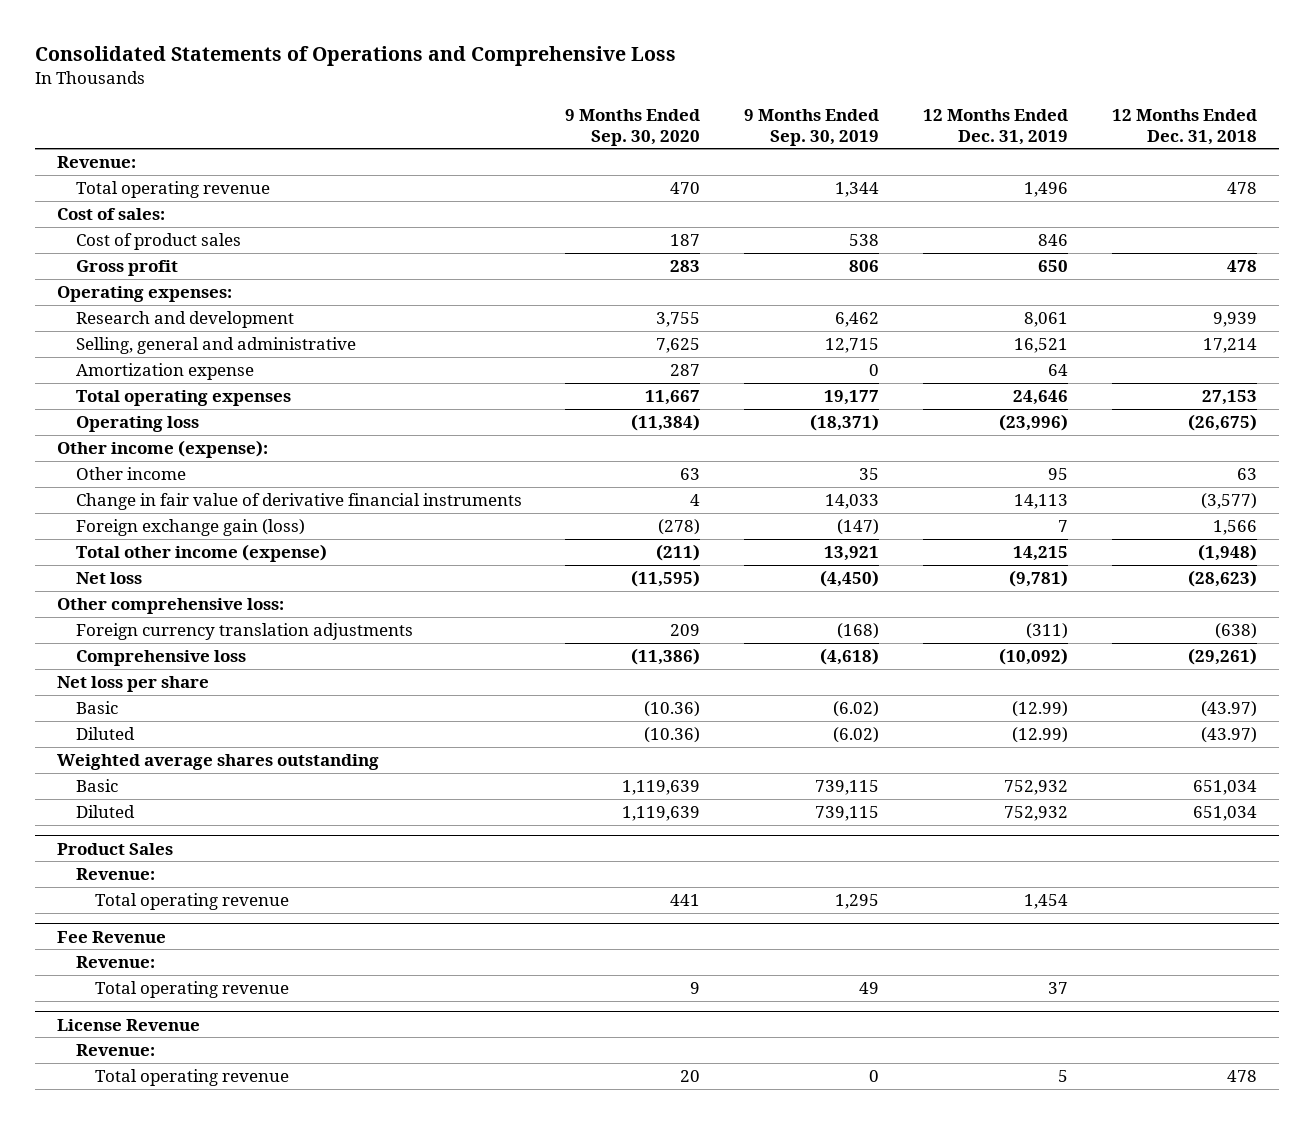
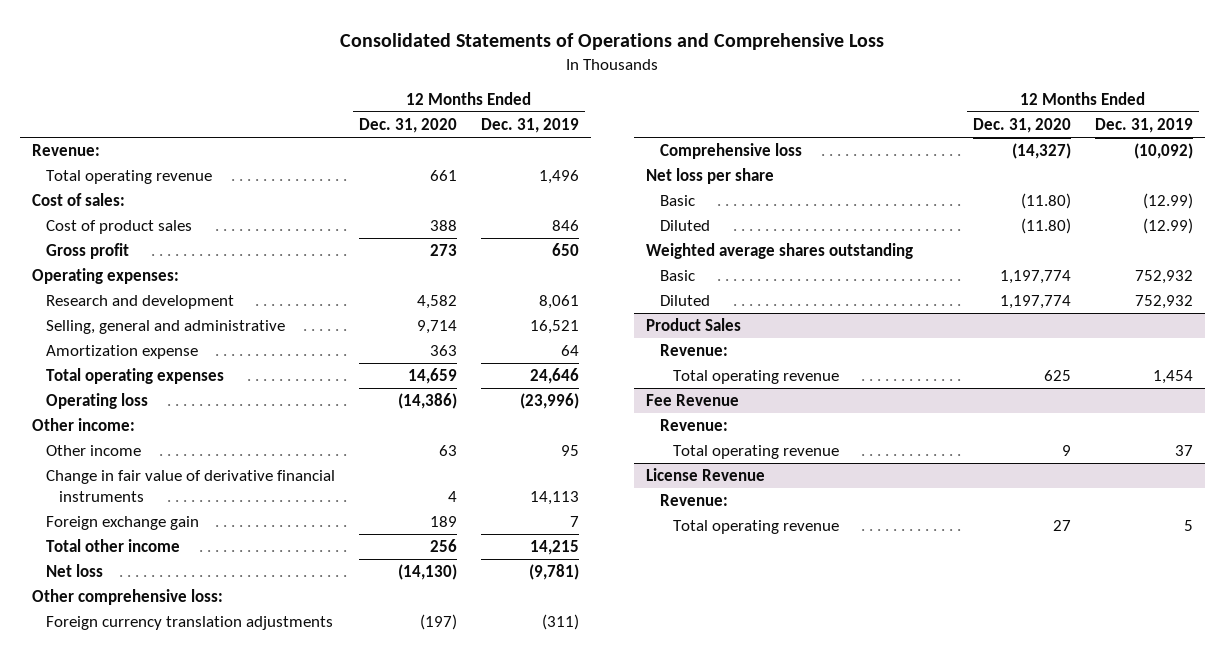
[565,108,701,146] 9 Months Ended Sep. 30, 2020 -> none
[744,108,880,146] 9 Months Ended Sep. 30, 2019 -> none
[1111,108,1257,145] 12 Months Ended Dec. 31, 2018 -> none
none -> [358,118,457,134] Dec. 31, 2020
[56,440,268,459] Other income (expense): -> [32,418,136,432] Other income:
[75,519,305,537] Foreign exchange gain (loss) -> [45,516,199,531] Foreign exchange gain
[75,544,327,563] Total other income (expense) -> [45,539,180,553] Total other income

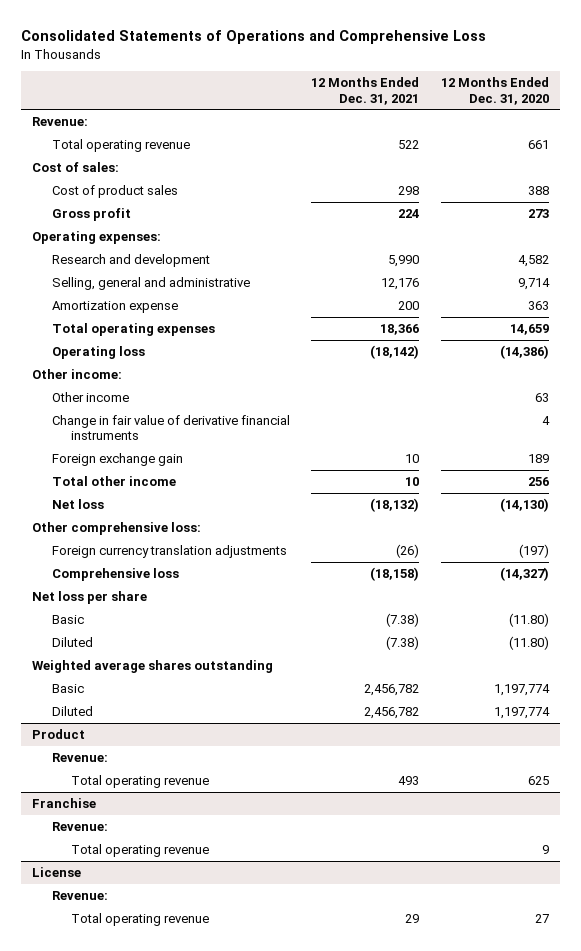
[480,118,579,134] Dec. 31, 2019 -> none
none -> [311,77,420,105] 12 Months Ended Dec. 31, 2021
[646,318,742,332] Product Sales -> [32,728,86,739] Product
[646,394,740,407] Fee Revenue -> [32,797,97,808] Franchise
[646,468,766,482] License Revenue -> [32,866,82,877] License

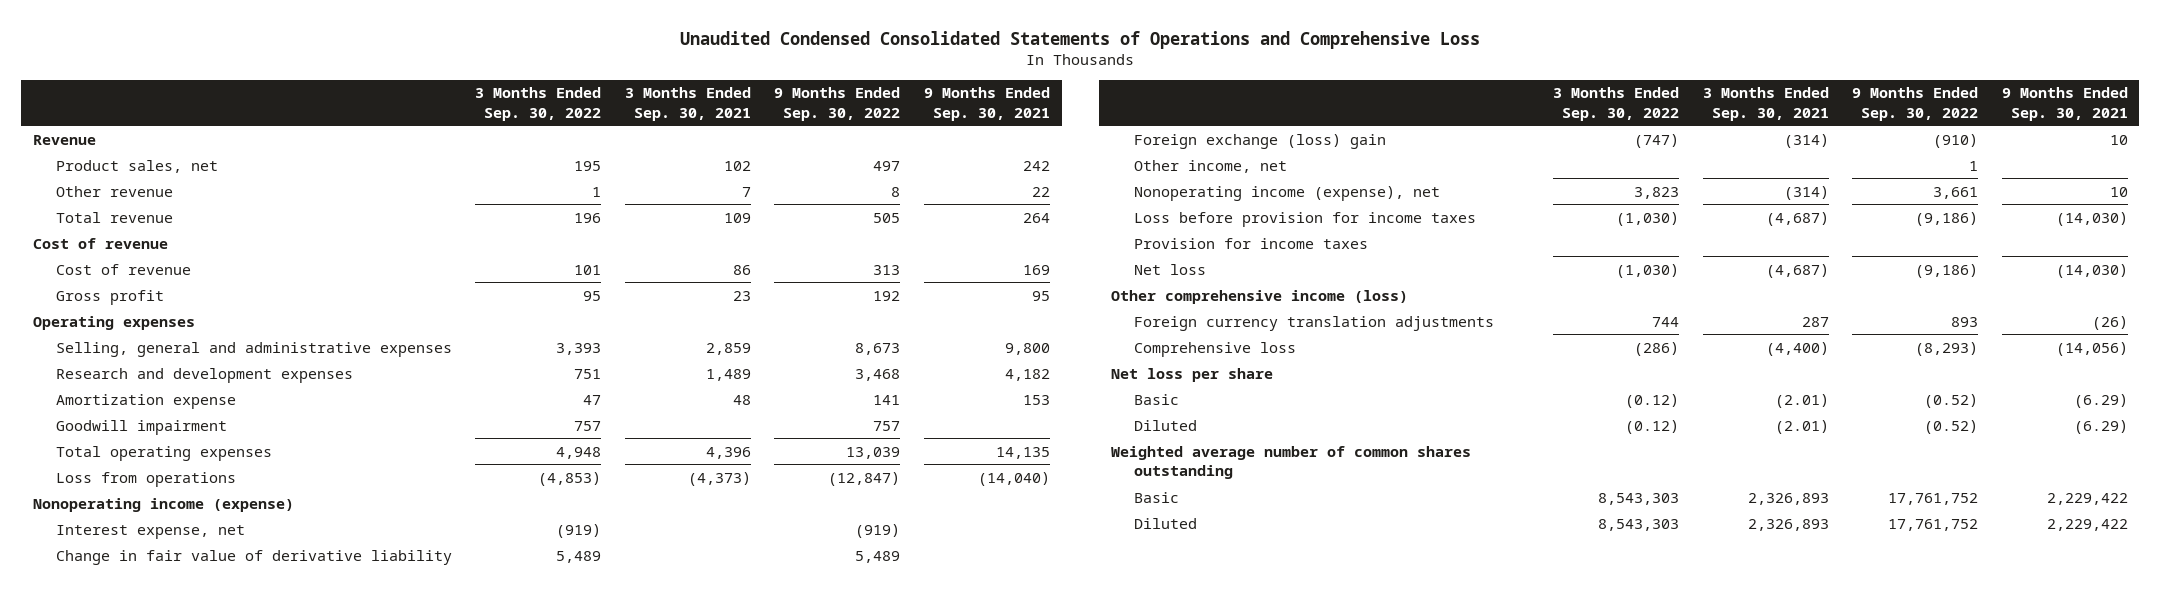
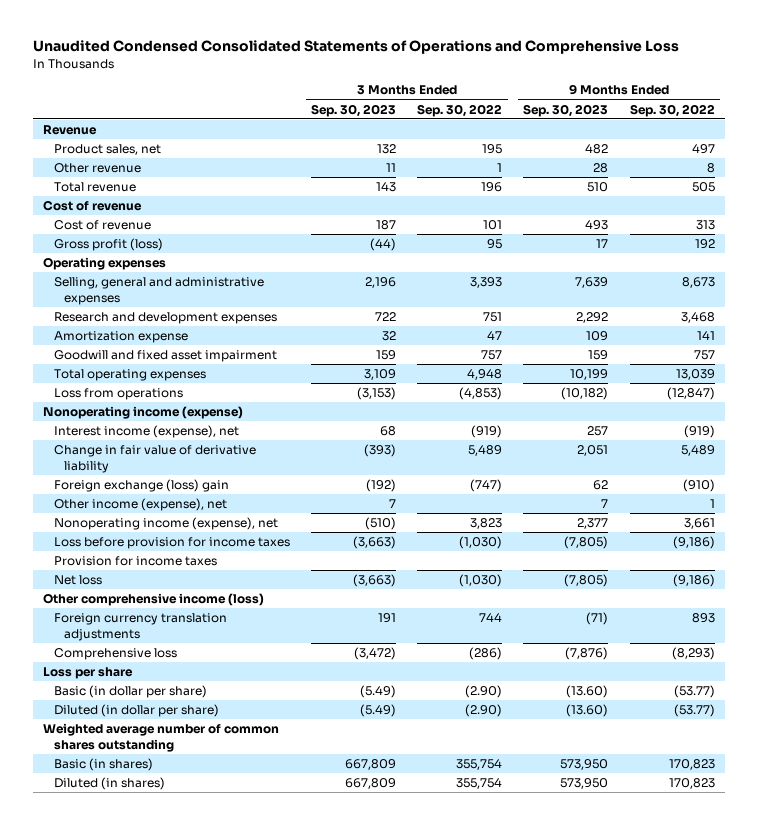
[624,87,751,121] 3 Months Ended Sep. 30, 2021 -> none
[923,87,1050,121] 9 Months Ended Sep. 30, 2021 -> none
none -> [311,103,397,117] Sep. 30, 2023
none -> [523,103,609,117] Sep. 30, 2023
[55,289,164,305] Gross profit -> [53,238,163,252] Gross profit (loss)
[55,419,227,435] Goodwill impairment -> [53,350,277,363] Goodwill and fixed asset impairment
[55,524,245,539] Interest expense, net -> [53,425,239,439] Interest income (expense), net
[1133,159,1287,173] Other income, net -> [53,498,227,512] Other income (expense), net
[1110,367,1273,382] Net loss per share -> [43,667,134,680] Loss per share
[1133,393,1179,405] Basic -> [53,685,207,699] Basic (in dollar per share)
[1625,393,1680,408] (0.12) -> [465,685,503,699] (2.90)
[1924,393,1979,408] (0.52) -> [673,685,715,699] (53.77)
[1133,419,1197,431] Diluted -> [53,704,219,718] Diluted (in dollar per share)
[1625,419,1680,434] (0.12) -> [465,704,503,718] (2.90)
[1924,419,1979,434] (0.52) -> [673,704,715,718] (53.77)
[1133,491,1179,503] Basic -> [53,758,153,772] Basic (in shares)
[1598,492,1680,505] 8,543,303 -> [456,759,503,771] 355,754
[1888,492,1979,505] 17,761,752 -> [668,759,715,771] 170,823
[1133,517,1197,529] Diluted -> [53,777,165,791] Diluted (in shares)
[1598,518,1680,531] 8,543,303 -> [456,778,503,790] 355,754
[1888,518,1979,531] 17,761,752 -> [668,778,715,790] 170,823

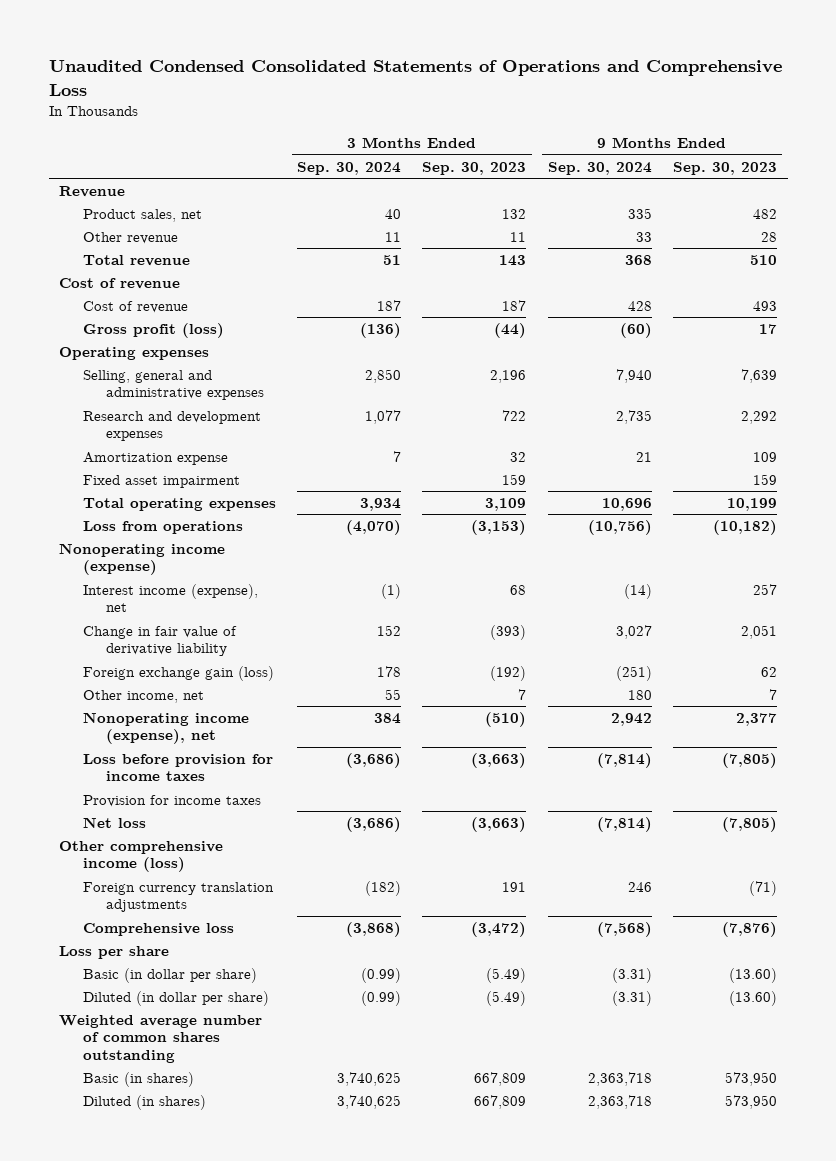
[417,103,503,117] Sep. 30, 2022 -> none
[629,103,715,117] Sep. 30, 2022 -> none
none -> [297,161,402,175] Sep. 30, 2024
none -> [547,161,652,175] Sep. 30, 2024
[53,350,277,363] Goodwill and fixed asset impairment -> [82,474,240,488] Fixed asset impairment
[53,479,229,493] Foreign exchange (loss) gain -> [82,665,274,681] Foreign exchange gain (loss)
[53,498,227,512] Other income (expense), net -> [82,689,204,703] Other income, net

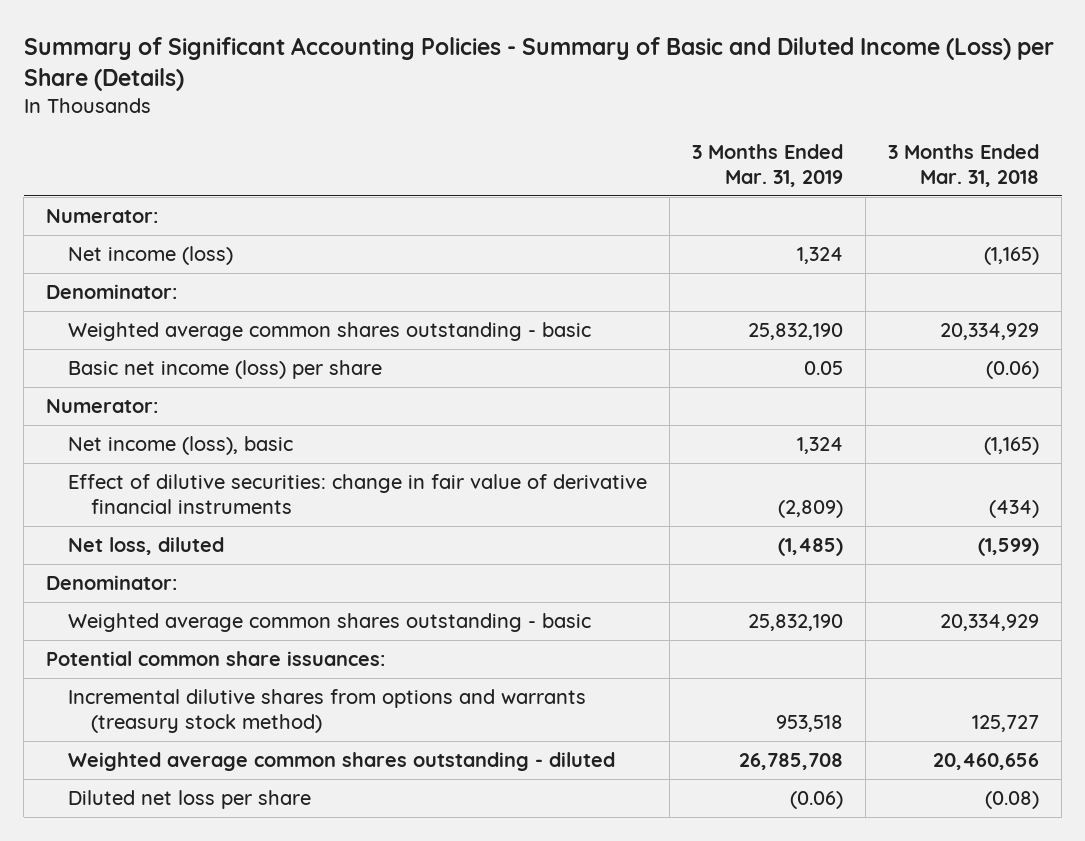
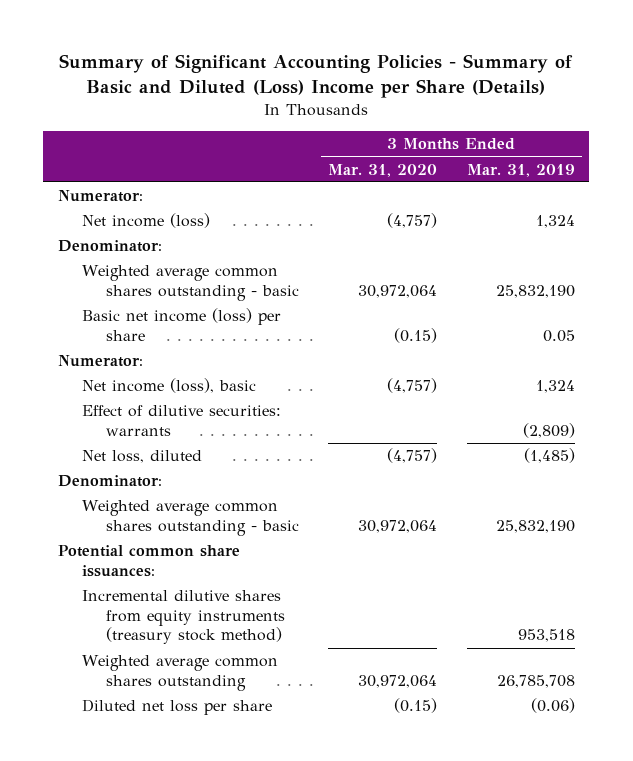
[23,36,1054,92] Summary of Significant Accounting Policies - Summary of Basic and Diluted Income (Loss) per Share (Details) -> [59,54,574,99] Summary of Significant Accounting Policies - Summary of Basic and Diluted (Loss) Income per Share (Details)
[888,144,1040,188] 3 Months Ended Mar. 31, 2018 -> none
none -> [328,163,438,177] Mar. 31, 2020
[68,474,648,514] Effect of dilutive securities: change in fair value of derivative financial instruments -> [82,405,282,436] Effect of dilutive securities: warrants
[68,689,587,733] Incremental dilutive shares from options and warrants (treasury stock method) -> [82,590,285,645] Incremental dilutive shares from equity instruments (treasury stock method)
[68,752,616,772] Weighted average common shares outstanding - diluted -> [82,655,279,691] Weighted average common shares outstanding

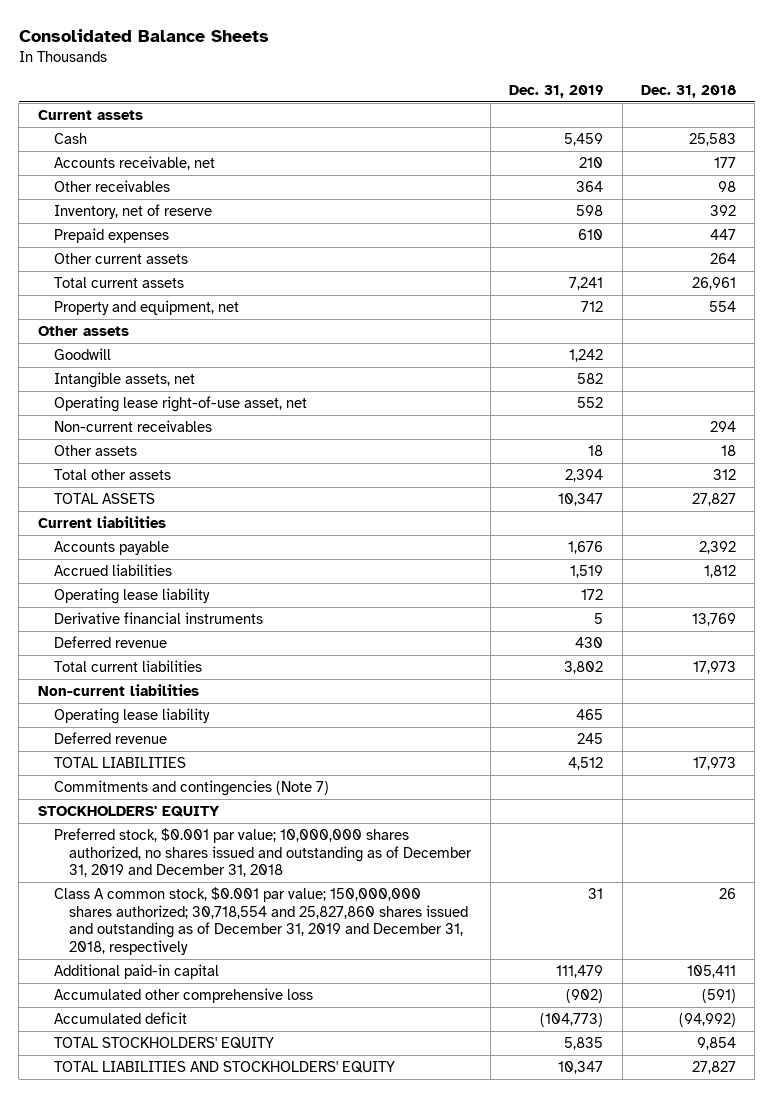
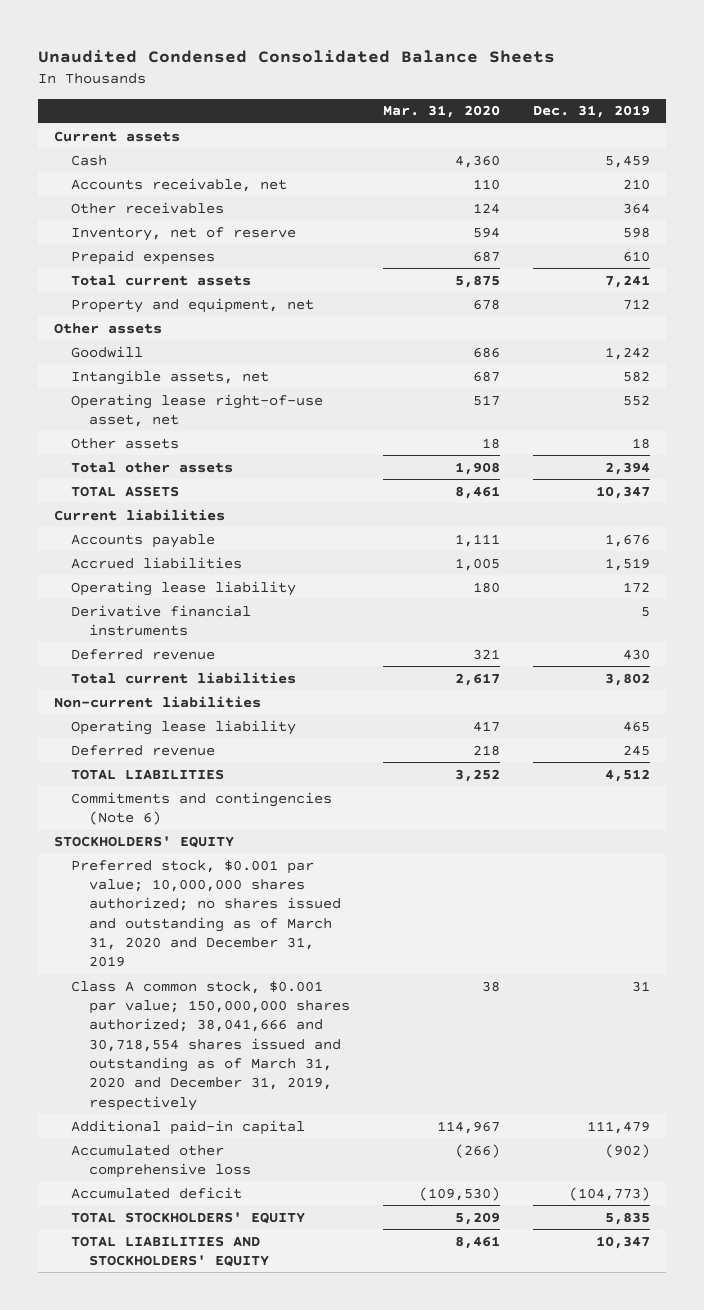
[18,29,269,43] Consolidated Balance Sheets -> [37,49,555,63] Unaudited Condensed Consolidated Balance Sheets
[640,84,736,98] Dec. 31, 2018 -> none
none -> [382,105,500,119] Mar. 31, 2020
[53,253,188,265] Other current assets -> none
[53,420,212,433] Non-current receivables -> none
[53,780,329,797] Commitments and contingencies (Note 7) -> [71,791,333,825] Commitments and contingencies (Note 6)
[53,828,473,878] Preferred stock, $0.001 par value; 10,000,000 shares authorized, no shares issued and outstanding as of December 31, 2019 and December 31, 2018 -> [71,859,341,968] Preferred stock, $0.001 par value; 10,000,000 shares authorized; no shares issued and outstanding as of March 31, 2020 and December 31, 2019
[53,887,469,955] Class A common stock, $0.001 par value; 150,000,000 shares authorized; 30,718,554 and 25,827,860 shares issued and outstanding as of December 31, 2019 and December 31, 2018, respectively -> [71,980,350,1111] Class A common stock, $0.001 par value; 150,000,000 shares authorized; 38,041,666 and 30,718,554 shares issued and outstanding as of March 31, 2020 and December 31, 2019, respectively

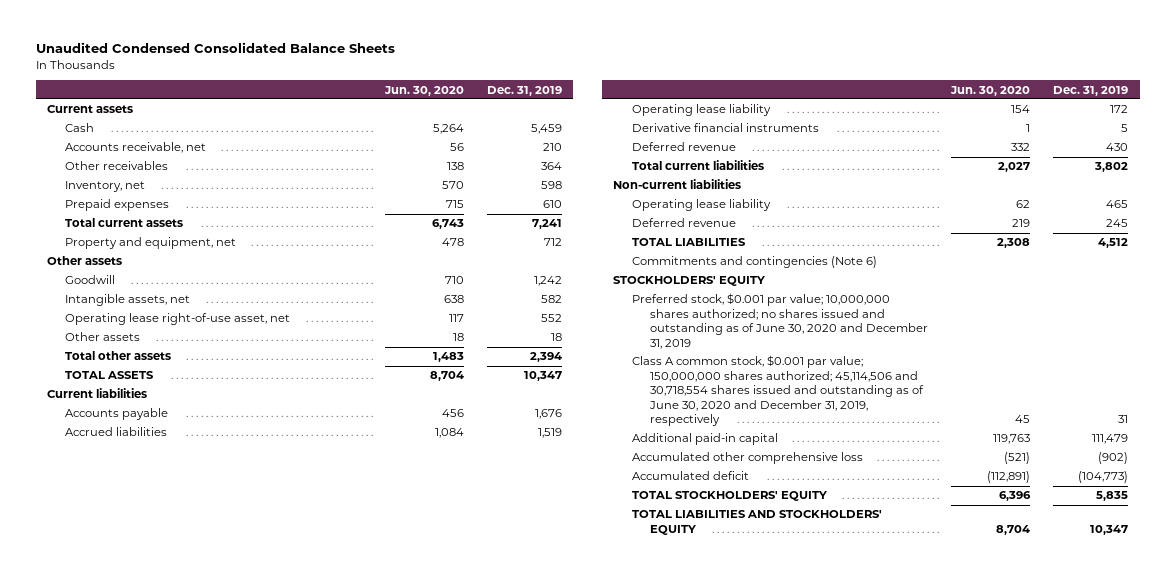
[382,105,500,119] Mar. 31, 2020 -> none
none -> [383,85,464,96] Jun. 30, 2020
[71,226,297,241] Inventory, net of reserve -> [65,181,146,193] Inventory, net
[71,859,341,968] Preferred stock, $0.001 par value; 10,000,000 shares authorized; no shares issued and outstanding as of March 31, 2020 and December 31, 2019 -> [631,293,928,349] Preferred stock, $0.001 par value; 10,000,000 shares authorized; no shares issued and outstanding as of June 30, 2020 and December 31, 2019
[71,980,350,1111] Class A common stock, $0.001 par value; 150,000,000 shares authorized; 38,041,666 and 30,718,554 shares issued and outstanding as of March 31, 2020 and December 31, 2019, respectively -> [631,355,924,427] Class A common stock, $0.001 par value; 150,000,000 shares authorized; 45,114,506 and 30,718,554 shares issued and outstanding as of June 30, 2020 and December 31, 2019, respectively

